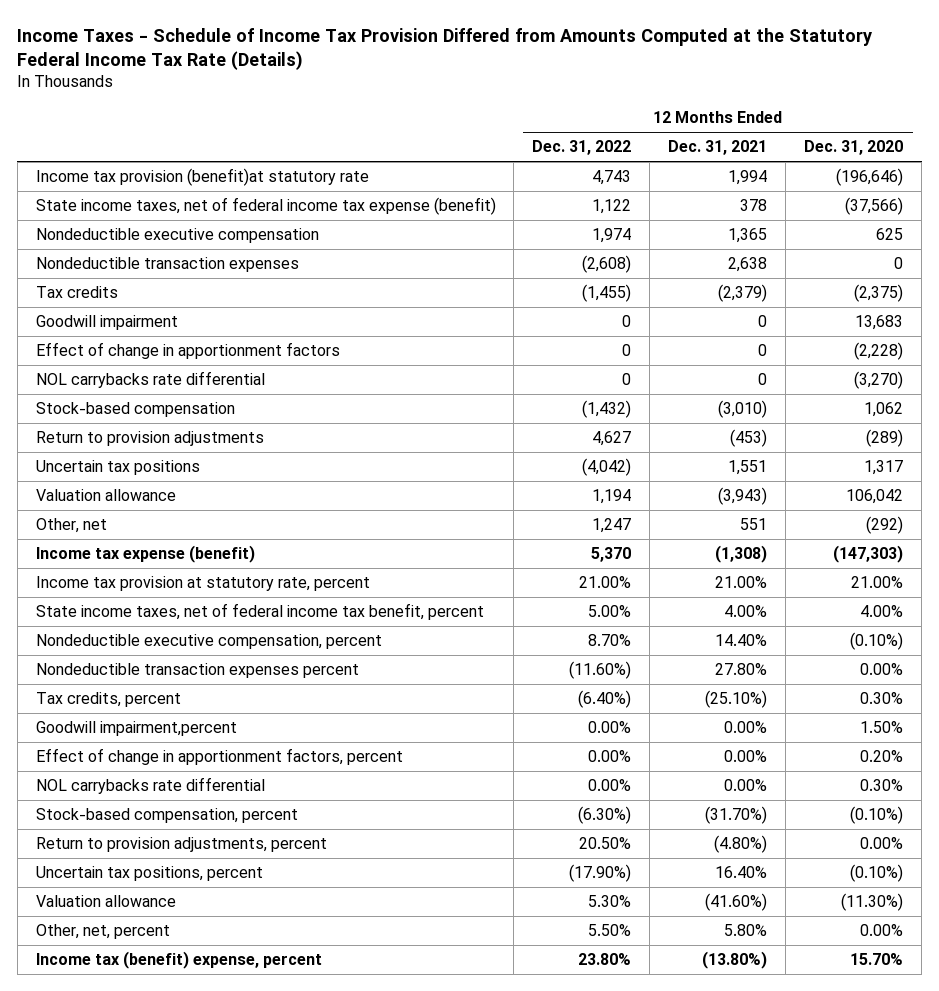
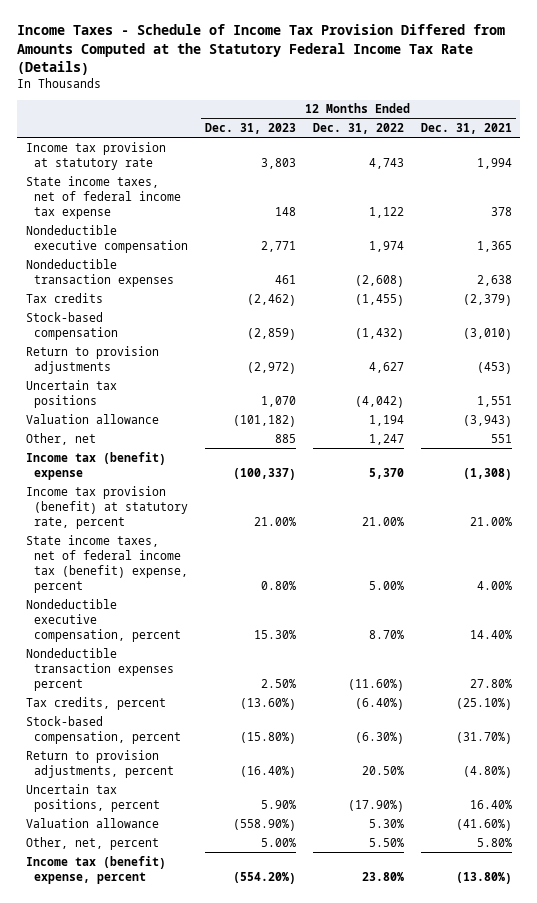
[804,140,904,156] Dec. 31, 2020 -> none
none -> [205,122,297,134] Dec. 31, 2023
[35,168,369,187] Income tax provision (benefit)at statutory rate -> [25,141,166,170] Income tax provision at statutory rate
[35,197,496,216] State income taxes, net of federal income tax expense (benefit) -> [25,175,182,219] State income taxes, net of federal income tax expense
[35,315,178,331] Goodwill impairment -> none
[35,342,340,360] Effect of change in apportionment factors -> none
[35,371,265,389] NOL carrybacks rate differential -> none
[35,545,255,564] Income tax expense (benefit) -> [25,451,166,480] Income tax (benefit) expense
[35,576,370,592] Income tax provision at statutory rate, percent -> [25,485,189,529] Income tax provision (benefit) at statutory rate, percent
[35,603,484,621] State income taxes, net of federal income tax benefit, percent -> [25,534,189,593] State income taxes, net of federal income tax (benefit) expense, percent
[35,721,237,737] Goodwill impairment,percent -> none
[35,748,403,766] Effect of change in apportionment factors, percent -> none
[35,777,265,795] NOL carrybacks rate differential -> none

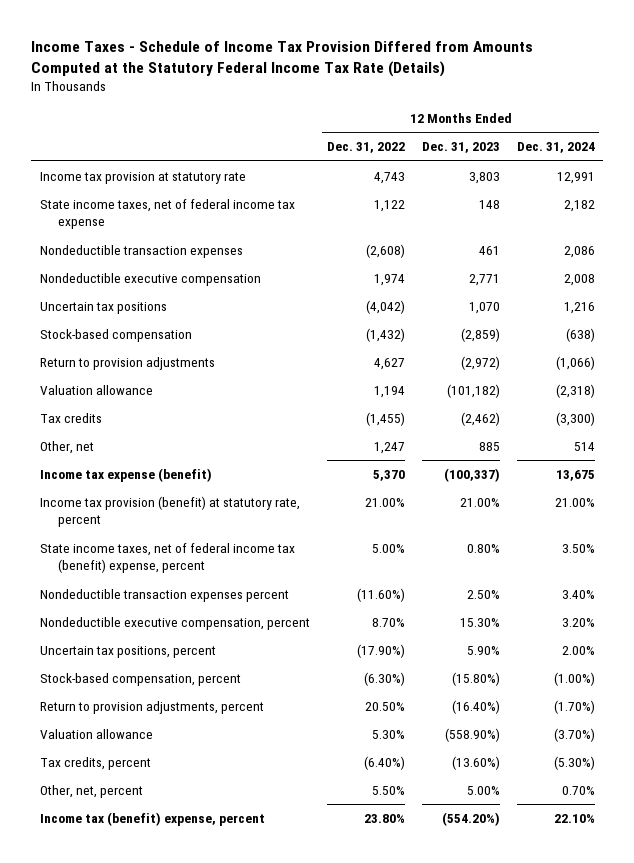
[420,122,512,134] Dec. 31, 2021 -> none
none -> [516,142,595,154] Dec. 31, 2024
[25,224,189,253] Nondeductible executive compensation -> [39,272,261,286] Nondeductible executive compensation
[25,379,117,408] Uncertain tax positions -> [39,301,167,314] Uncertain tax positions
[25,292,103,303] Tax credits -> [39,412,102,423] Tax credits
[25,451,166,480] Income tax (benefit) expense -> [39,467,212,482] Income tax expense (benefit)
[25,598,182,642] Nondeductible executive compensation, percent -> [39,616,310,630] Nondeductible executive compensation, percent
[25,783,161,812] Uncertain tax positions, percent -> [39,645,216,658] Uncertain tax positions, percent
[25,696,166,710] Tax credits, percent -> [39,756,151,770] Tax credits, percent

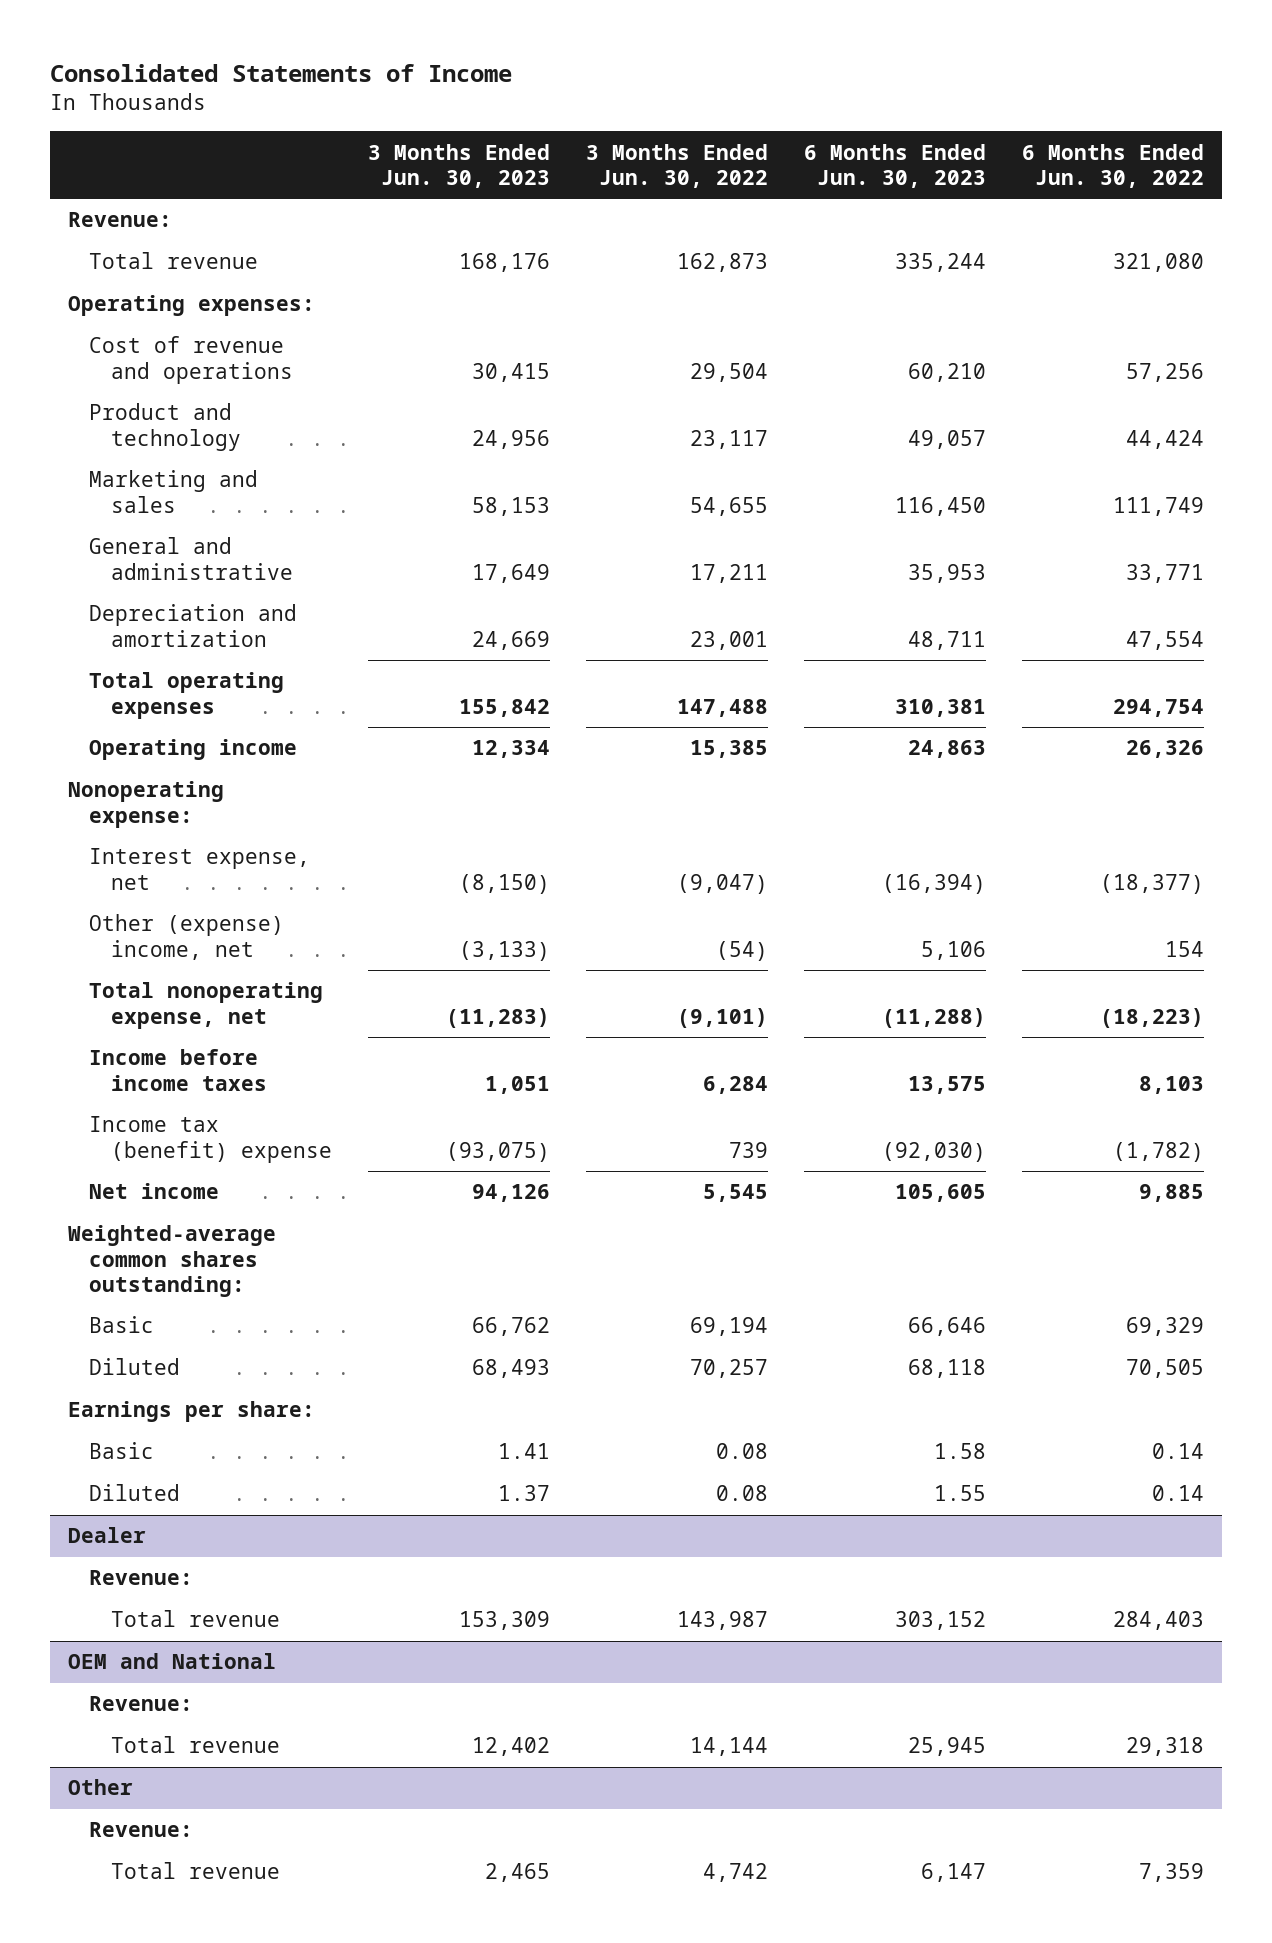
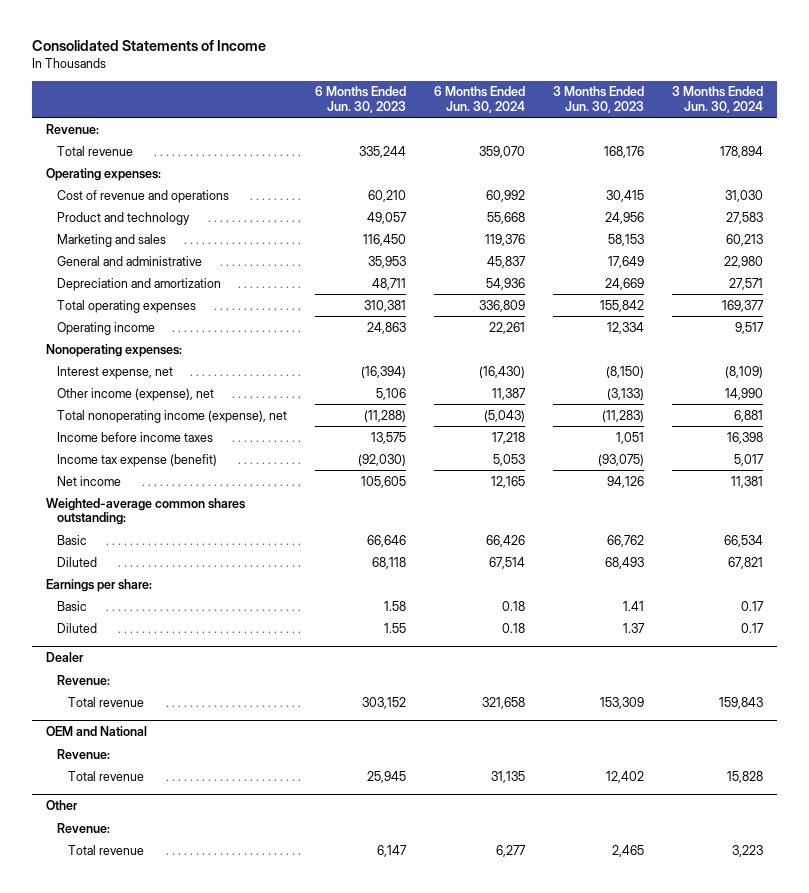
[585,143,768,188] 3 Months Ended Jun. 30, 2022 -> none
[1022,143,1205,188] 6 Months Ended Jun. 30, 2022 -> none
none -> [434,86,526,113] 6 Months Ended Jun. 30, 2024
none -> [672,86,764,113] 3 Months Ended Jun. 30, 2024
[68,781,225,828] Nonoperating expense: -> [45,343,182,357] Nonoperating expenses:
[89,914,285,960] Other (expense) income, net -> [56,387,214,401] Other income (expense), net
[89,982,324,1029] Total nonoperating expense, net -> [56,409,287,423] Total nonoperating income (expense), net
[89,1116,332,1163] Income tax (benefit) expense -> [56,453,217,467] Income tax expense (benefit)

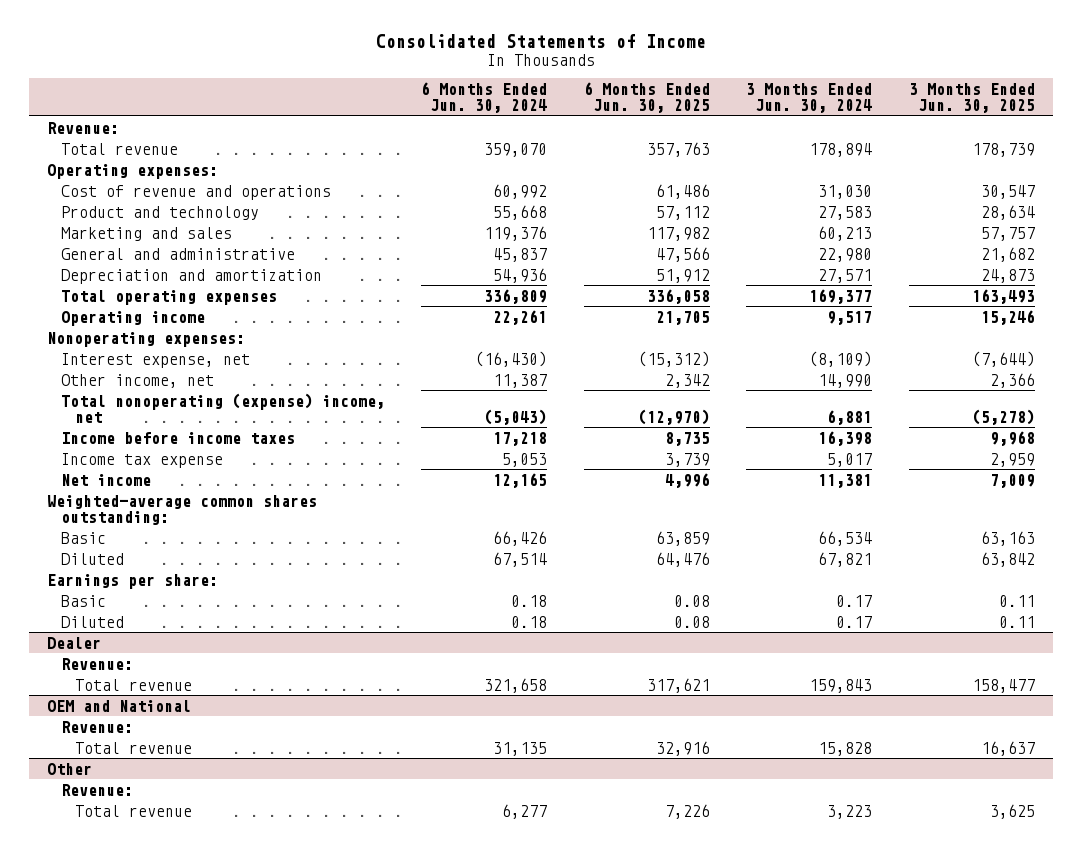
[315,86,407,113] 6 Months Ended Jun. 30, 2023 -> none
[553,86,645,113] 3 Months Ended Jun. 30, 2023 -> none
none -> [583,81,710,114] 6 Months Ended Jun. 30, 2025
none -> [908,82,1035,114] 3 Months Ended Jun. 30, 2025
[56,387,214,401] Other income (expense), net -> [60,373,214,388] Other income, net
[56,409,287,423] Total nonoperating income (expense), net -> [60,392,385,423] Total nonoperating (expense) income, net
[56,453,217,467] Income tax expense (benefit) -> [60,452,223,468] Income tax expense

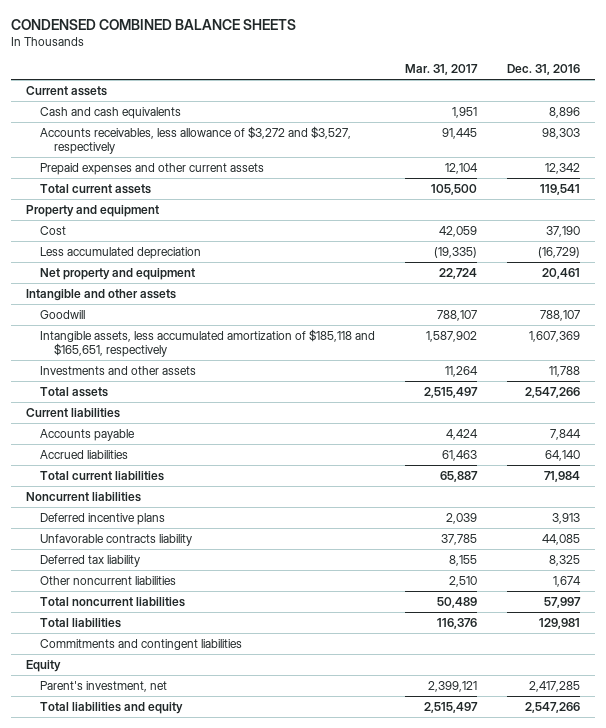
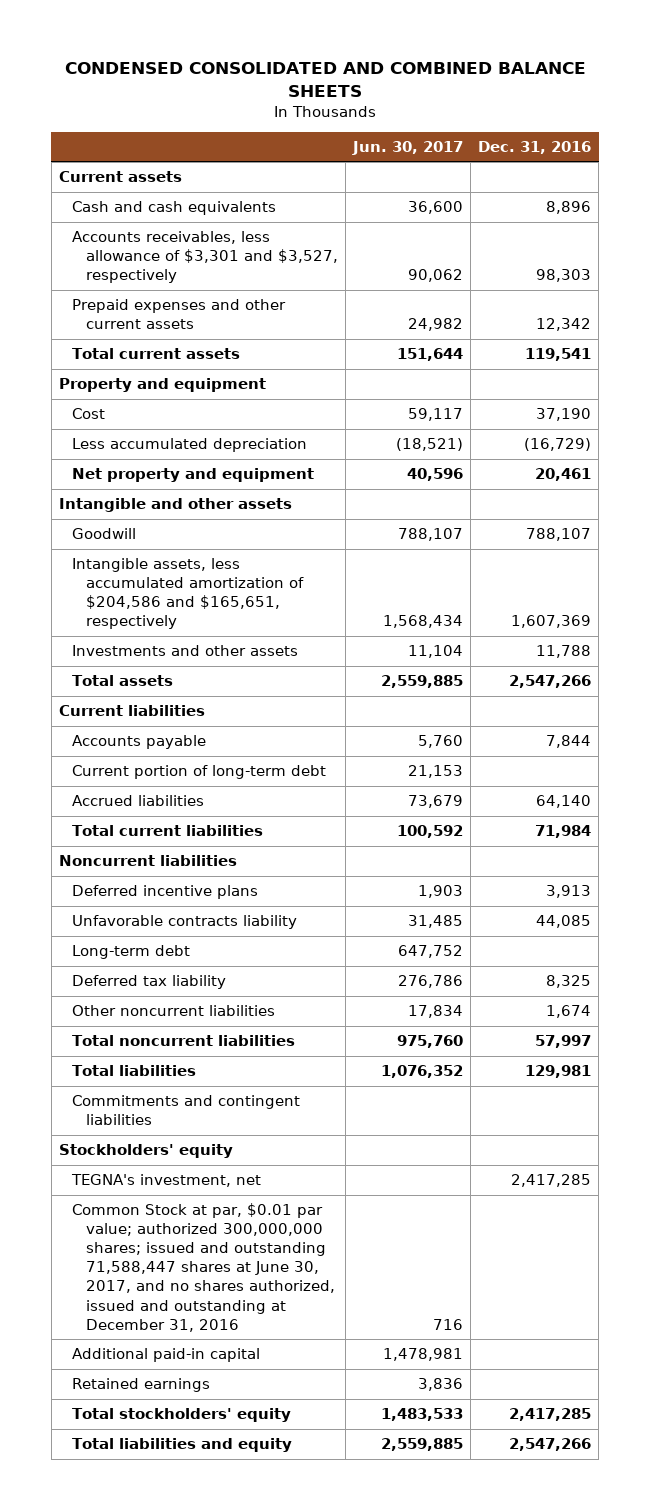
[11,19,297,31] CONDENSED COMBINED BALANCE SHEETS -> [65,62,587,98] CONDENSED CONSOLIDATED AND COMBINED BALANCE SHEETS
[405,64,479,76] Mar. 31, 2017 -> none
none -> [351,140,463,155] Jun. 30, 2017
[40,125,352,154] Accounts receivables, less allowance of $3,272 and $3,527, respectively -> [72,231,338,284] Accounts receivables, less allowance of $3,301 and $3,527, respectively
[40,328,376,357] Intangible assets, less accumulated amortization of $185,118 and $165,651, respectively -> [72,558,304,630] Intangible assets, less accumulated amortization of $204,586 and $165,651, respectively
none -> [72,765,327,780] Current portion of long-term debt
none -> [72,945,191,960] Long-term debt
[26,659,62,672] Equity -> [58,1144,233,1159] Stockholders' equity
none -> [71,1174,262,1188] TEGNA's investment, net
none -> [72,1203,335,1332] Common Stock at par, $0.01 par value; authorized 300,000,000 shares; issued and outstanding 71,588,447 shares at June 30, 2017, and no shares authorized, issued and outstanding at December 31, 2016
none -> [72,1348,261,1363] Additional paid-in capital
none -> [72,1378,211,1393] Retained earnings
[40,680,168,692] Parent's investment, net -> [72,1408,292,1423] Total stockholders' equity

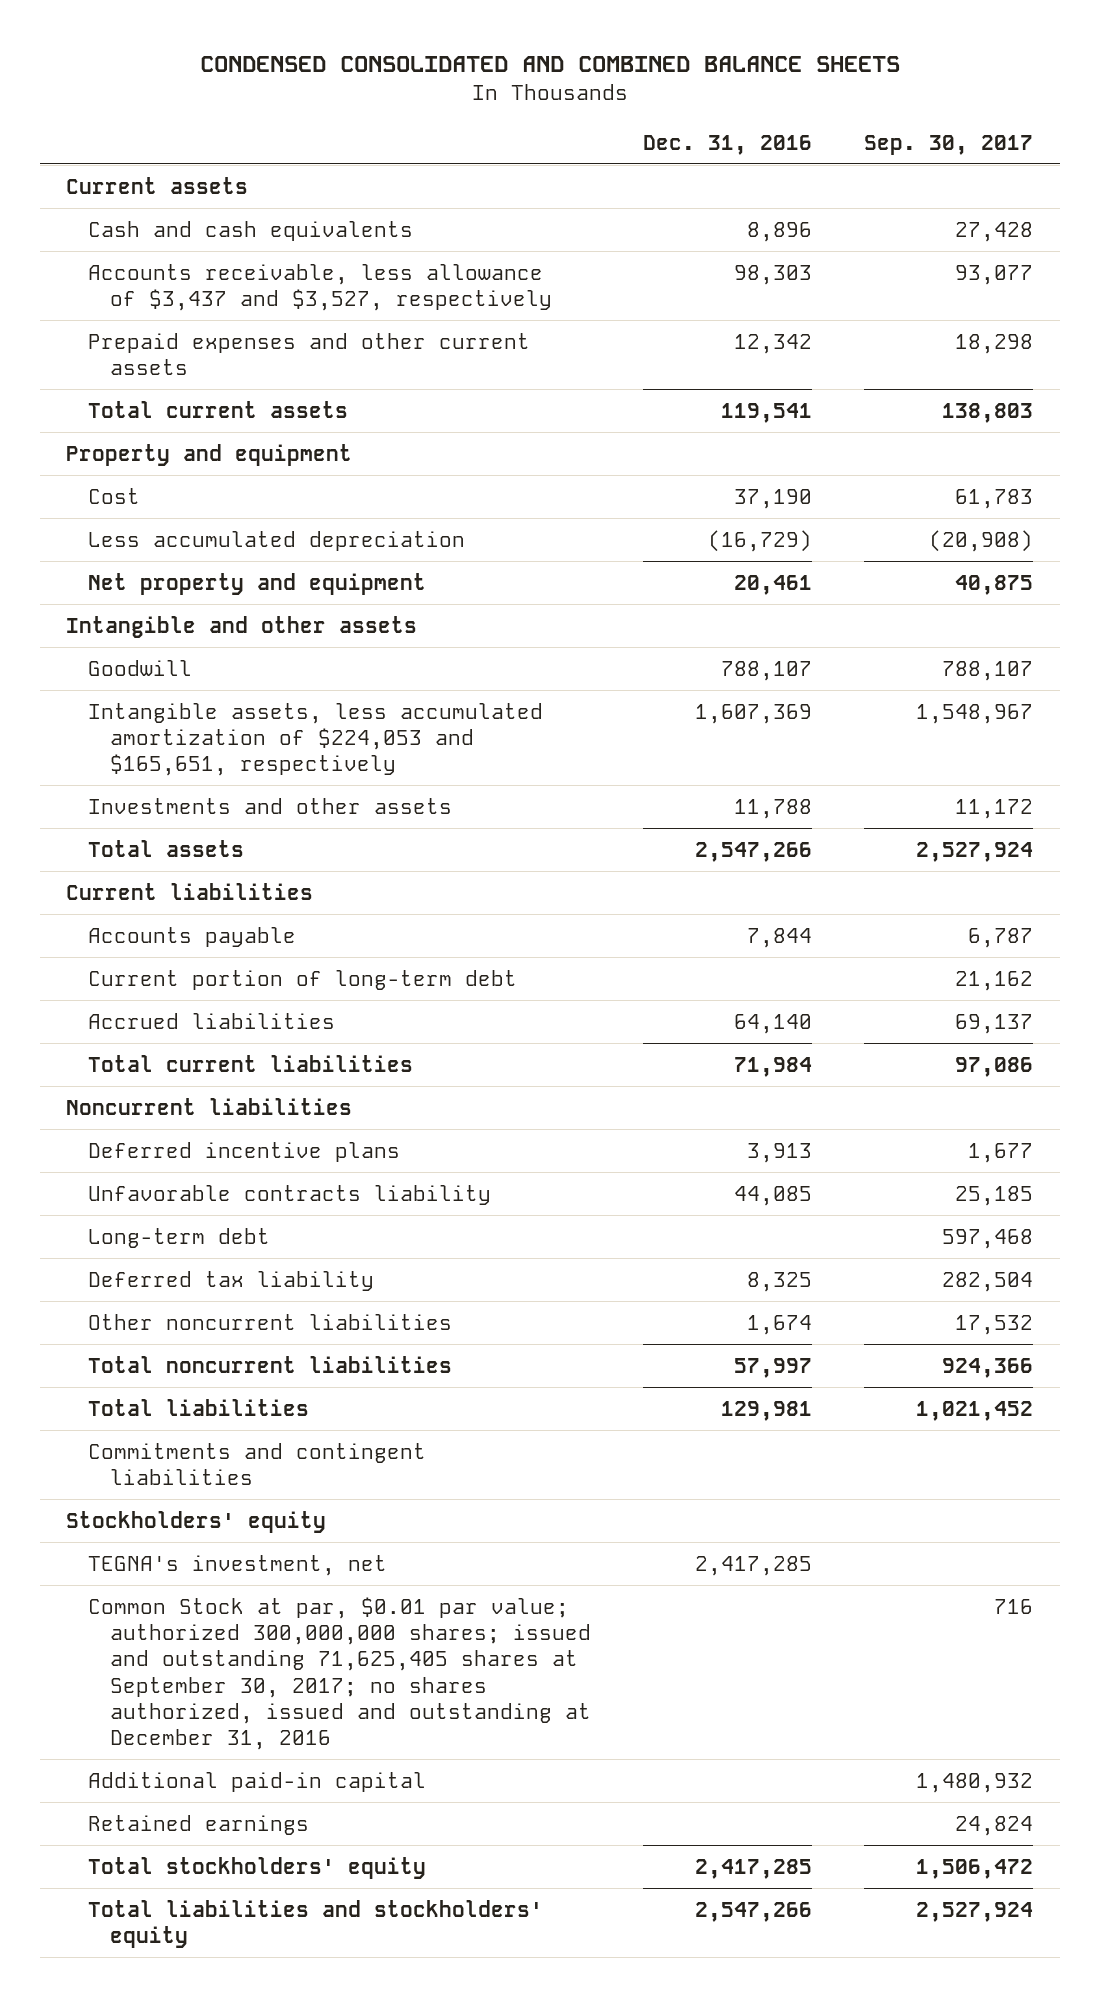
[351,140,463,155] Jun. 30, 2017 -> none
none -> [864,134,1034,155] Sep. 30, 2017
[72,231,338,284] Accounts receivables, less allowance of $3,301 and $3,527, respectively -> [87,263,552,311] Accounts receivable, less allowance of $3,437 and $3,527, respectively
[72,558,304,630] Intangible assets, less accumulated amortization of $204,586 and $165,651, respectively -> [87,702,543,777] Intangible assets, less accumulated amortization of $224,053 and $165,651, respectively
[72,1203,335,1332] Common Stock at par, $0.01 par value; authorized 300,000,000 shares; issued and outstanding 71,588,447 shares at June 30, 2017, and no shares authorized, issued and outstanding at December 31, 2016 -> [87,1596,591,1751] Common Stock at par, $0.01 par value; authorized 300,000,000 shares; issued and outstanding 71,625,405 shares at September 30, 2017; no shares authorized, issued and outstanding at December 31, 2016
[72,1438,293,1453] Total liabilities and equity -> [87,1899,543,1948] Total liabilities and stockholders' equity

